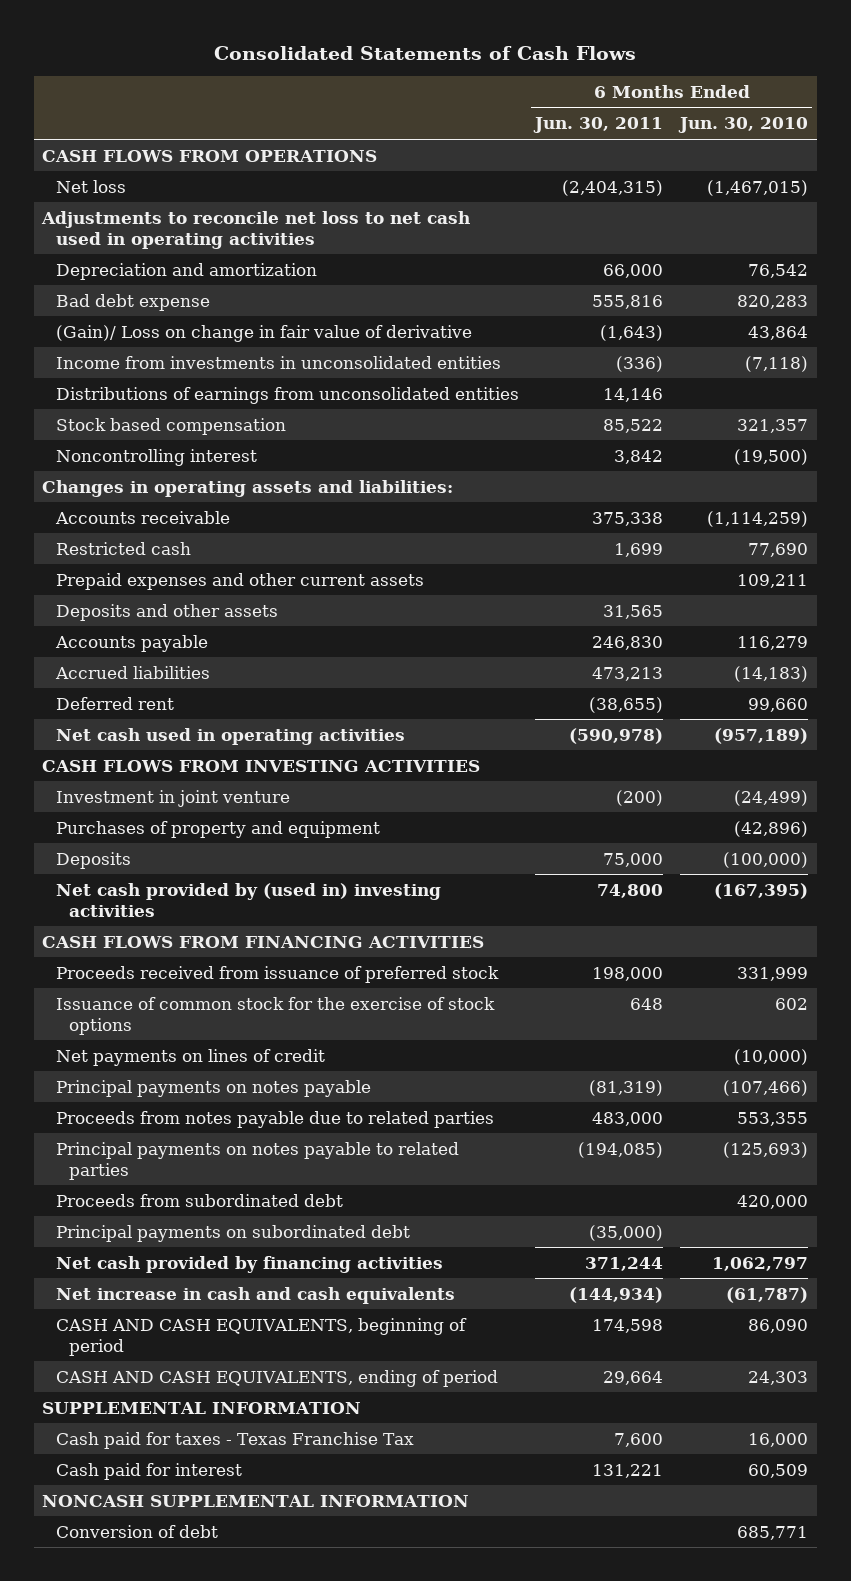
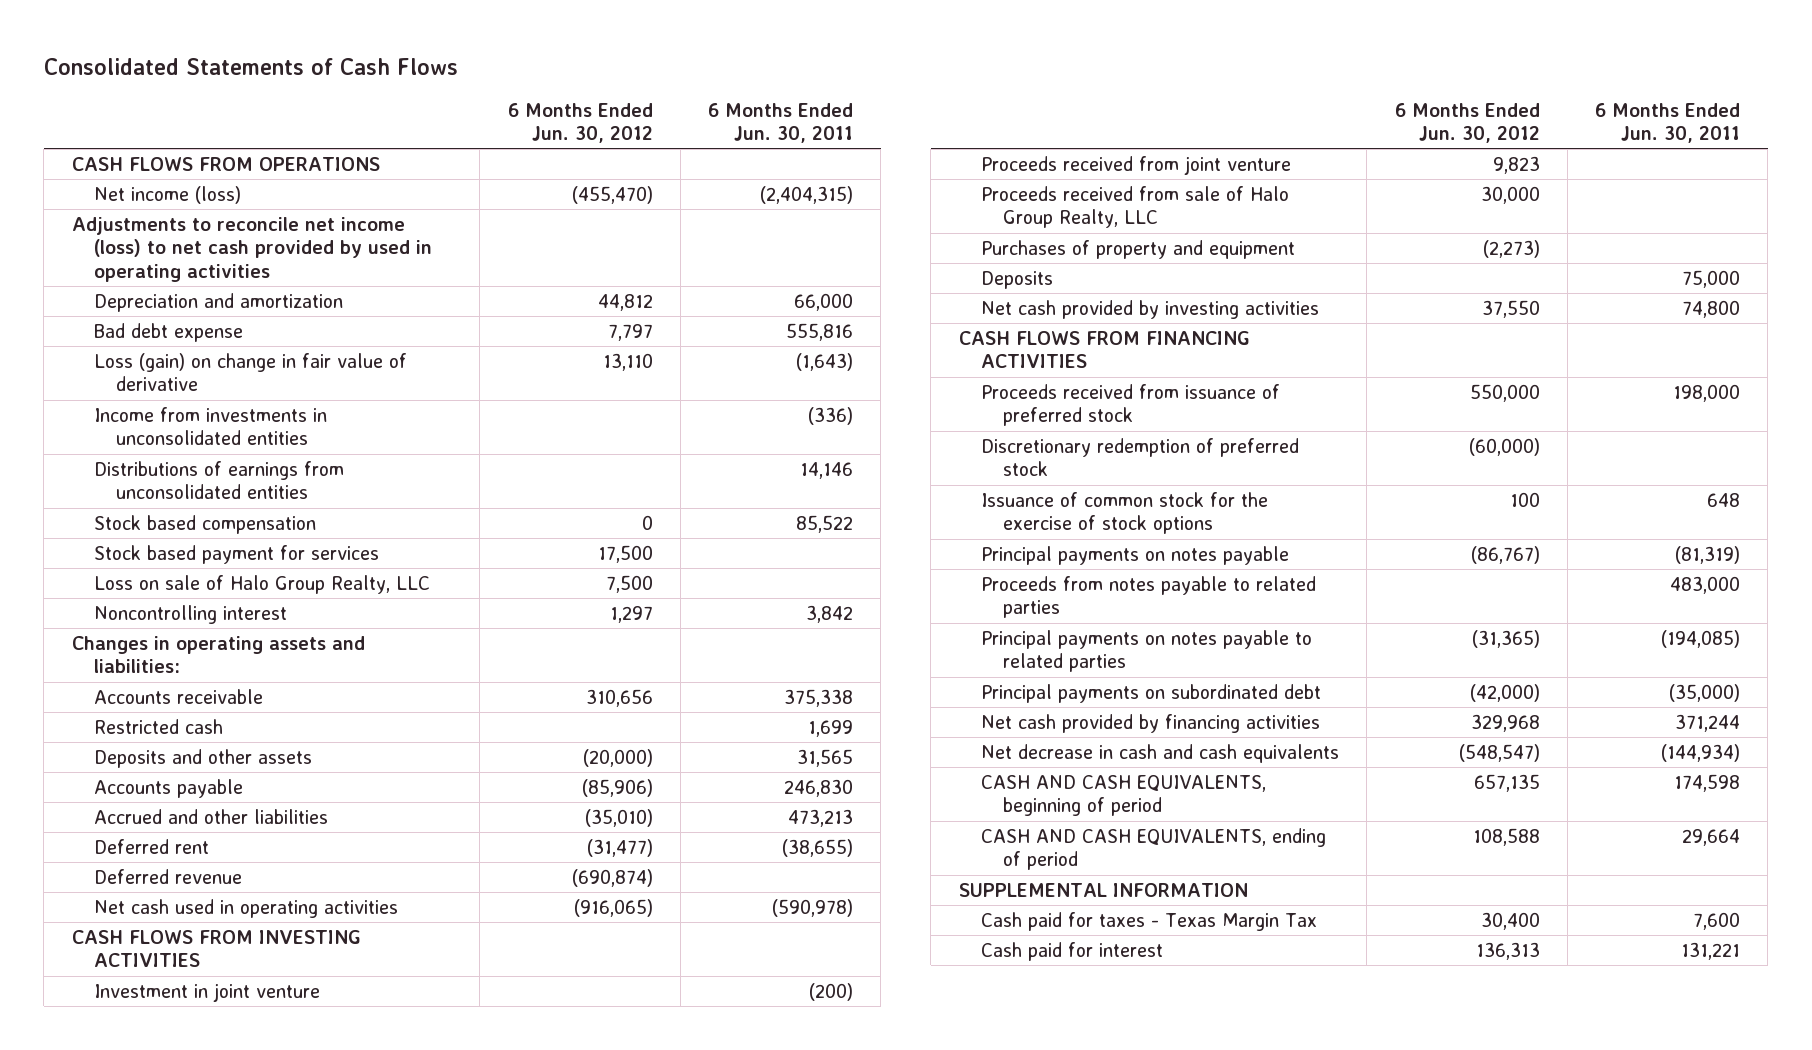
[678,117,809,134] Jun. 30, 2010 -> none
none -> [507,102,653,144] 6 Months Ended Jun. 30, 2012
[55,179,126,193] Net loss -> [94,185,242,204] Net income (loss)
[41,210,471,249] Adjustments to reconcile net loss to net cash used in operating activities -> [71,216,433,282] Adjustments to reconcile net income (loss) to net cash provided by used in operating activities
[55,324,472,342] (Gain)/ Loss on change in fair value of derivative -> [94,352,408,392] Loss (gain) on change in fair value of derivative
none -> [94,544,380,564] Stock based payment for services
none -> [94,574,431,594] Loss on sale of Halo Group Realty, LLC
[55,572,424,590] Prepaid expenses and other current assets -> none
[54,665,210,679] Accrued liabilities -> [94,808,329,824] Accrued and other liabilities
none -> [94,868,243,884] Deferred revenue
none -> [981,155,1292,175] Proceeds received from joint venture
none -> [981,185,1290,229] Proceeds received from sale of Halo Group Realty, LLC
[55,882,441,917] Net cash provided by (used in) investing activities -> [981,299,1320,319] Net cash provided by investing activities
none -> [981,437,1300,477] Discretionary redemption of preferred stock
[55,1048,325,1066] Net payments on lines of credit -> none
[55,1110,494,1128] Proceeds from notes payable due to related parties -> [981,575,1317,619] Proceeds from notes payable to related parties
[55,1193,343,1207] Proceeds from subordinated debt -> none
[55,1286,455,1304] Net increase in cash and cash equivalents -> [981,743,1340,763] Net decrease in cash and cash equivalents
[55,1431,414,1449] Cash paid for taxes - Texas Franchise Tax -> [981,911,1318,931] Cash paid for taxes - Texas Margin Tax
[42,1494,470,1507] NONCASH SUPPLEMENTAL INFORMATION -> none
[55,1524,218,1538] Conversion of debt -> none

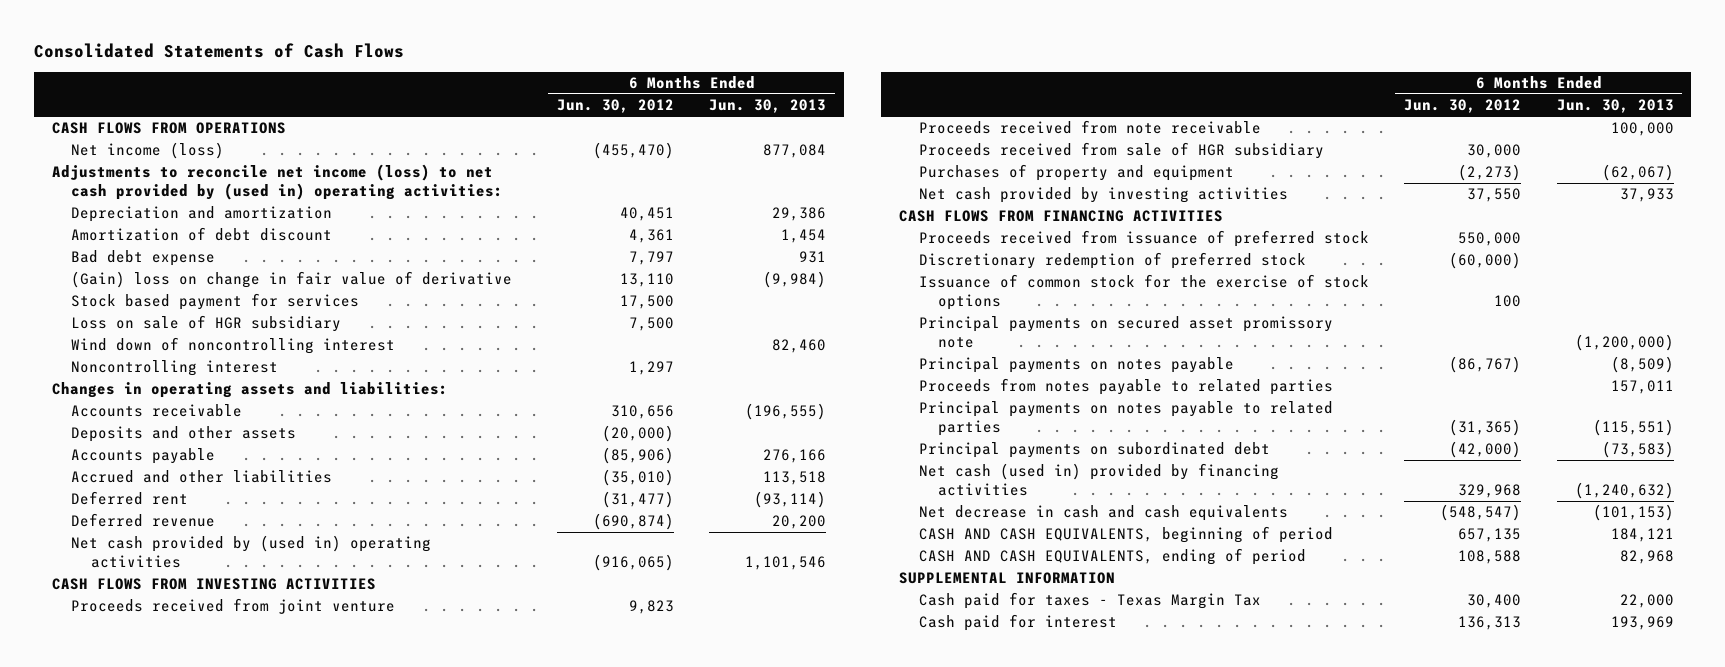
[708,102,854,144] 6 Months Ended Jun. 30, 2011 -> none
none -> [709,99,827,114] Jun. 30, 2013
[71,216,433,282] Adjustments to reconcile net income (loss) to net cash provided by used in operating activities -> [51,164,504,200] Adjustments to reconcile net income (loss) to net cash provided by (used in) operating activities:
[597,293,653,311] 44,812 -> [619,207,674,222] 40,451
none -> [71,227,333,242] Amortization of debt discount
[94,406,328,446] Income from investments in unconsolidated entities -> none
[94,460,345,500] Distributions of earnings from unconsolidated entities -> none
[94,514,317,534] Stock based compensation -> none
[94,352,408,392] Loss (gain) on change in fair value of derivative -> [71,271,513,289] (Gain) loss on change in fair value of derivative
[94,574,431,594] Loss on sale of Halo Group Realty, LLC -> [71,315,342,333] Loss on sale of HGR subsidiary
none -> [71,337,396,355] Wind down of noncontrolling interest
[94,718,224,734] Restricted cash -> none
[94,898,399,918] Net cash used in operating activities -> [71,535,432,568] Net cash provided by (used in) operating activities
[94,982,321,1002] Investment in joint venture -> none
none -> [918,120,1261,135] Proceeds received from note receivable
[981,185,1290,229] Proceeds received from sale of Halo Group Realty, LLC -> [918,142,1324,160] Proceeds received from sale of HGR subsidiary
[981,270,1054,289] Deposits -> none
none -> [918,316,1333,348] Principal payments on secured asset promissory note
[981,713,1321,733] Net cash provided by financing activities -> [918,463,1279,496] Net cash (used in) provided by financing activities

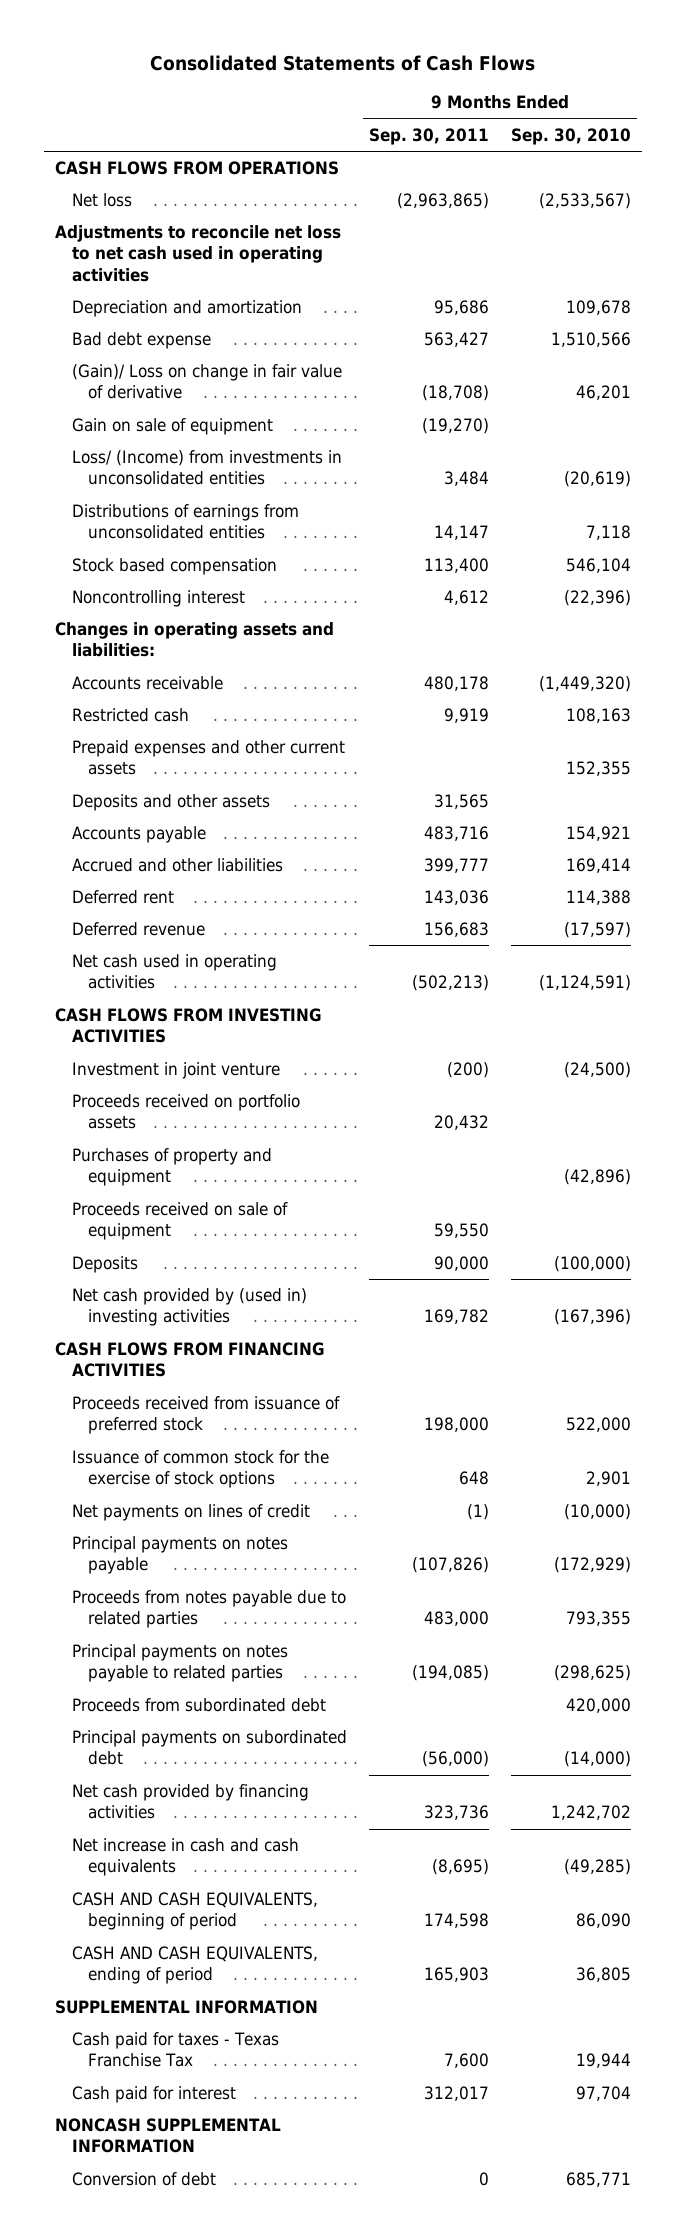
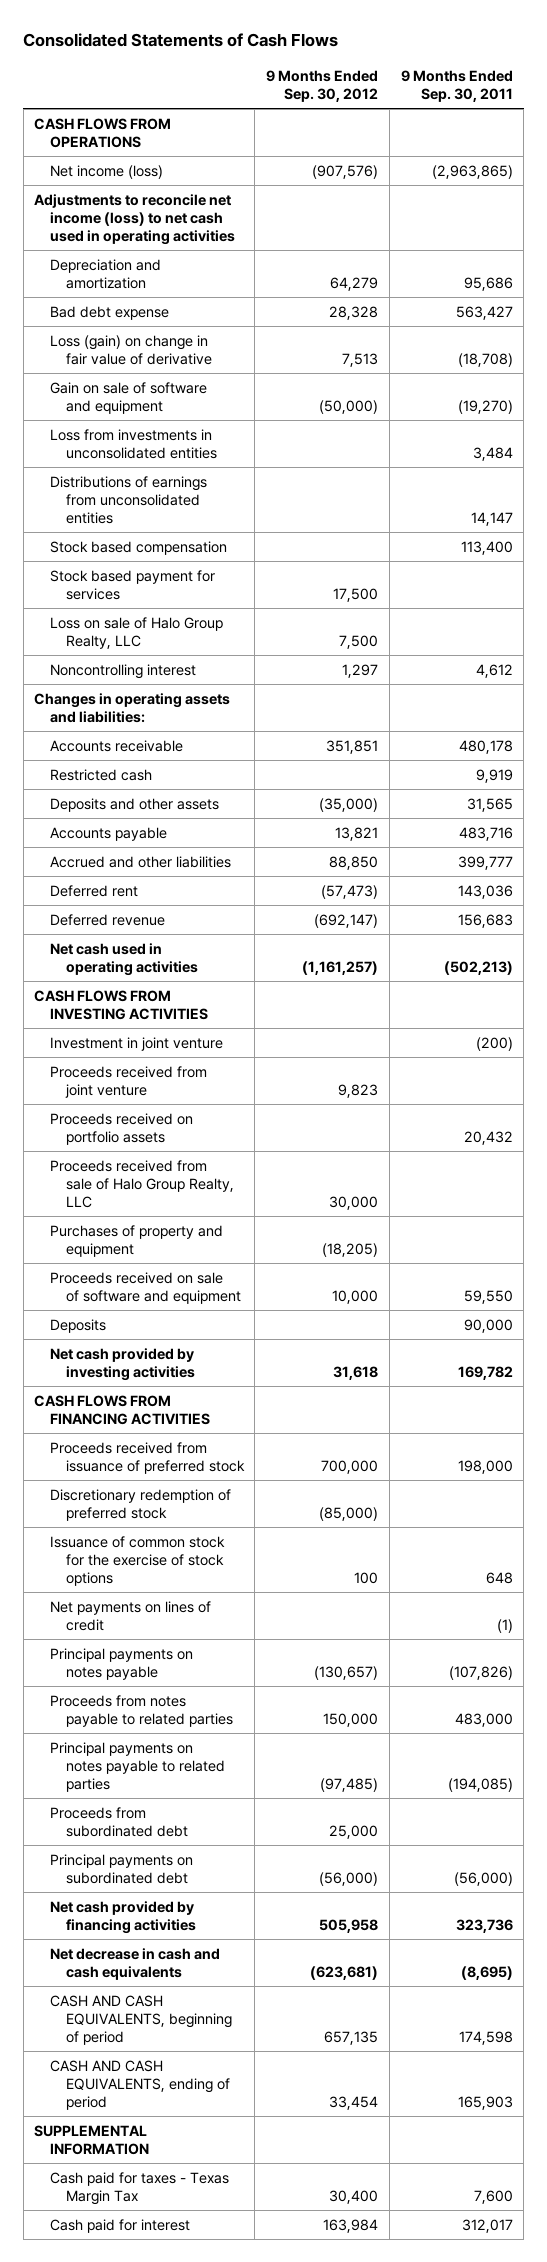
[511,127,632,145] Sep. 30, 2010 -> none
none -> [266,69,379,102] 9 Months Ended Sep. 30, 2012
[71,193,132,208] Net loss -> [50,164,164,179] Net income (loss)
[55,225,342,282] Adjustments to reconcile net loss to net cash used in operating activities -> [34,193,236,245] Adjustments to reconcile net income (loss) to net cash used in operating activities
[71,364,342,400] (Gain)/ Loss on change in fair value of derivative -> [50,334,212,365] Loss (gain) on change in fair value of derivative
[71,418,273,436] Gain on sale of equipment -> [50,381,208,414] Gain on sale of software and equipment
[71,450,342,486] Loss/ (Income) from investments in unconsolidated entities -> [50,428,217,459] Loss from investments in unconsolidated entities
none -> [50,569,216,600] Stock based payment for services
none -> [50,616,224,649] Loss on sale of Halo Group Realty, LLC
[71,740,345,776] Prepaid expenses and other current assets -> none
none -> [50,1065,208,1098] Proceeds received from joint venture
none -> [50,1159,234,1208] Proceeds received from sale of Halo Group Realty, LLC
[71,1202,288,1241] Proceeds received on sale of equipment -> [50,1271,241,1304] Proceeds received on sale of software and equipment
[71,1288,307,1327] Net cash provided by (used in) investing activities -> [50,1347,195,1381] Net cash provided by investing activities
none -> [50,1488,232,1521] Discretionary redemption of preferred stock
[71,1590,346,1629] Proceeds from notes payable due to related parties -> [50,1694,233,1727] Proceeds from notes payable to related parties
[71,1838,299,1877] Net increase in cash and cash equivalents -> [50,1947,221,1980] Net decrease in cash and cash equivalents
[71,2032,279,2068] Cash paid for taxes - Texas Franchise Tax -> [50,2171,230,2205] Cash paid for taxes - Texas Margin Tax
[55,2118,282,2154] NONCASH SUPPLEMENTAL INFORMATION -> none
[71,2172,216,2187] Conversion of debt -> none

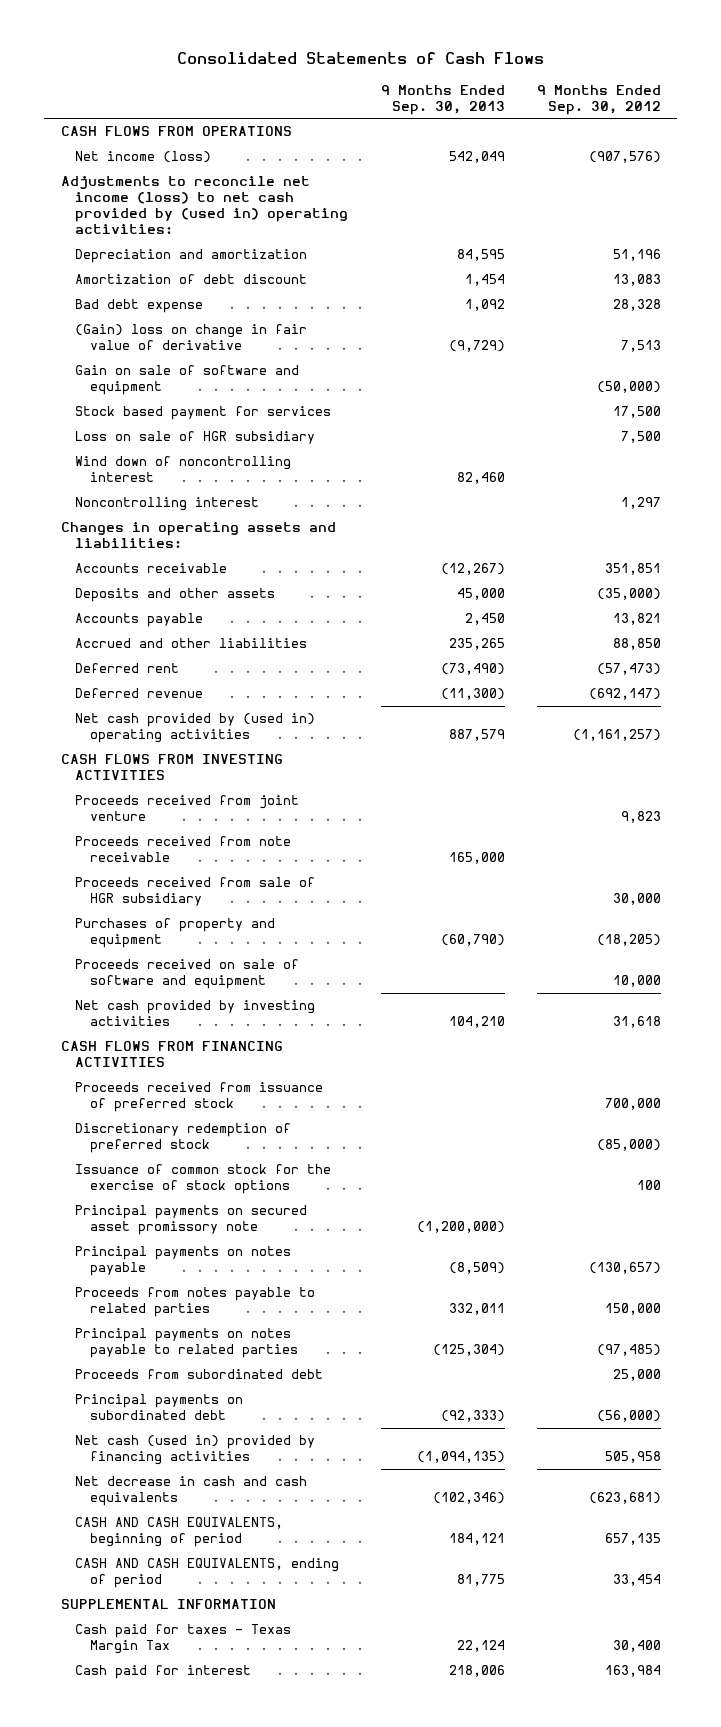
[400,69,513,102] 9 Months Ended Sep. 30, 2011 -> none
none -> [380,84,505,115] 9 Months Ended Sep. 30, 2013
[34,193,236,245] Adjustments to reconcile net income (loss) to net cash used in operating activities -> [60,176,349,235] Adjustments to reconcile net income (loss) to net cash provided by (used in) operating activities:
[330,276,379,291] 64,279 -> [612,249,661,262] 51,196
none -> [75,274,308,285] Amortization of debt discount
[50,334,212,365] Loss (gain) on change in fair value of derivative -> [75,324,308,351] (Gain) loss on change in fair value of derivative
[50,428,217,459] Loss from investments in unconsolidated entities -> none
[50,475,208,524] Distributions of earnings from unconsolidated entities -> none
[50,540,228,555] Stock based compensation -> none
[50,616,224,649] Loss on sale of Halo Group Realty, LLC -> [75,431,316,445] Loss on sale of HGR subsidiary
none -> [75,456,292,483] Wind down of noncontrolling interest
[50,768,153,781] Restricted cash -> none
[50,942,198,976] Net cash used in operating activities -> [75,713,316,744] Net cash provided by (used in) operating activities
[50,1036,224,1051] Investment in joint venture -> none
[50,1112,194,1145] Proceeds received on portfolio assets -> none
none -> [75,836,292,863] Proceeds received from note receivable
[50,1159,234,1208] Proceeds received from sale of Halo Group Realty, LLC -> [75,877,316,907] Proceeds received from sale of HGR subsidiary
[50,1318,107,1333] Deposits -> none
[50,1600,212,1631] Net payments on lines of credit -> none
none -> [75,1205,308,1236] Principal payments on secured asset promissory note
[50,1900,196,1934] Net cash provided by financing activities -> [75,1435,316,1466] Net cash (used in) provided by financing activities

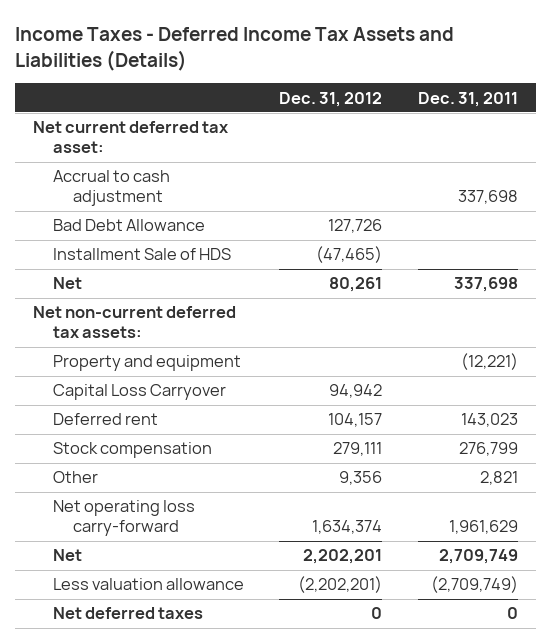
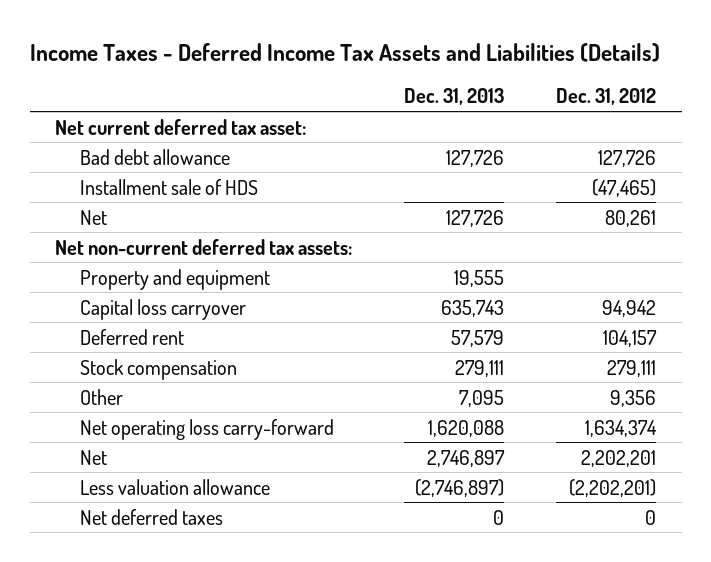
[418,91,519,107] Dec. 31, 2011 -> none
none -> [404,88,505,106] Dec. 31, 2013
[52,170,170,207] Accrual to cash adjustment -> none
[52,219,205,232] Bad Debt Allowance -> [80,148,231,165] Bad debt allowance
[52,248,231,261] Installment Sale of HDS -> [80,178,259,195] Installment sale of HDS
[52,384,226,401] Capital Loss Carryover -> [80,298,247,320] Capital loss carryover

